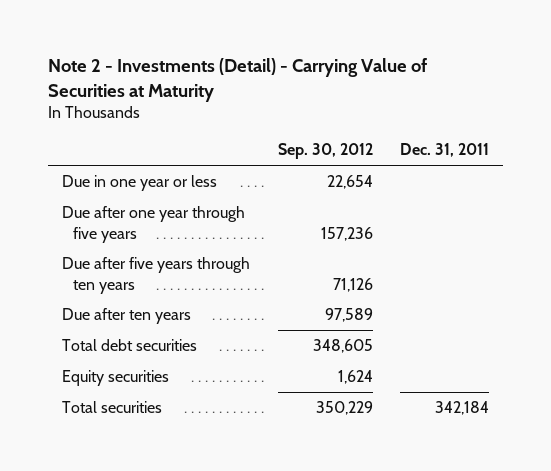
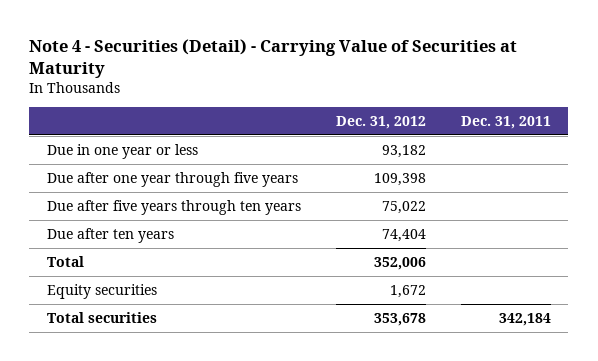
[47,58,427,103] Note 2 - Investments (Detail) - Carrying Value of Securities at Maturity -> [29,38,518,78] Note 4 - Securities (Detail) - Carrying Value of Securities at Maturity
[277,143,373,160] Sep. 30, 2012 -> none
none -> [335,116,426,130] Dec. 31, 2012
[61,339,197,352] Total debt securities -> [46,255,84,267] Total

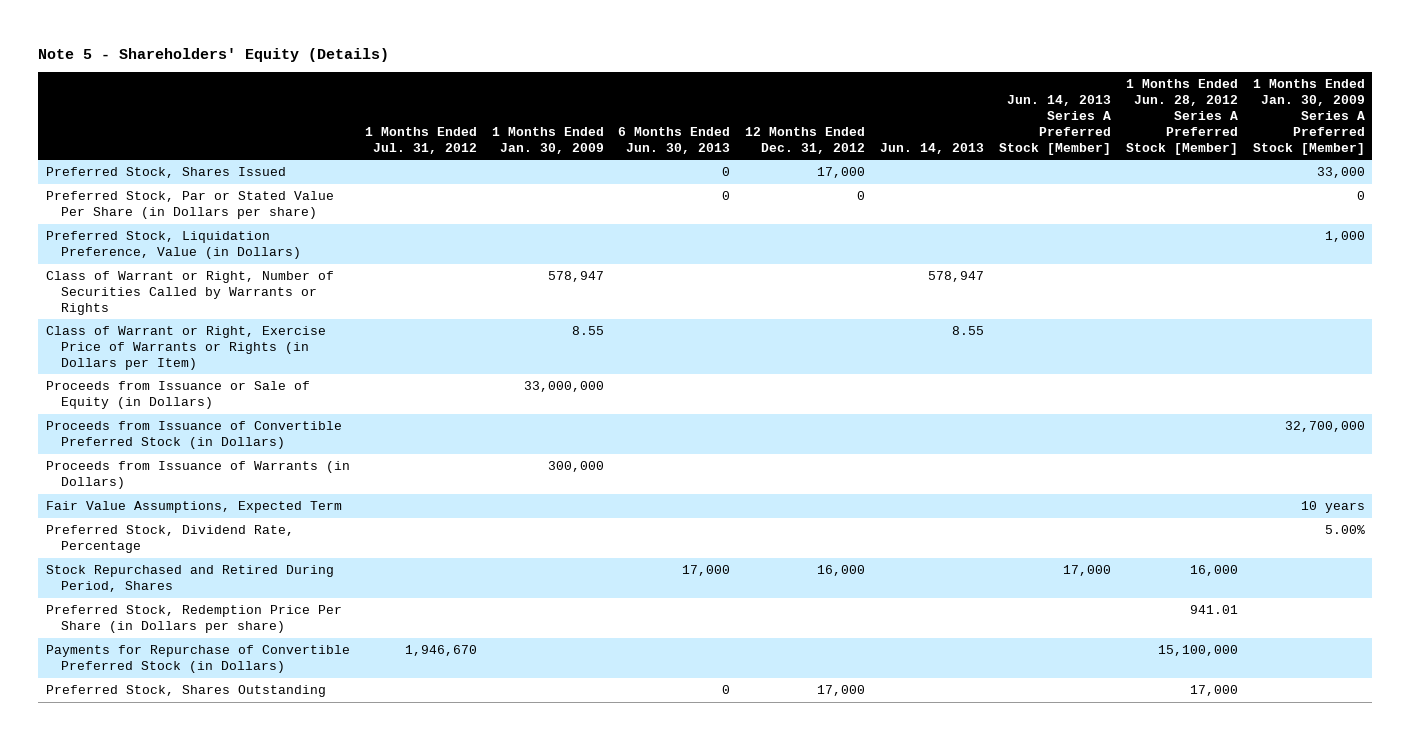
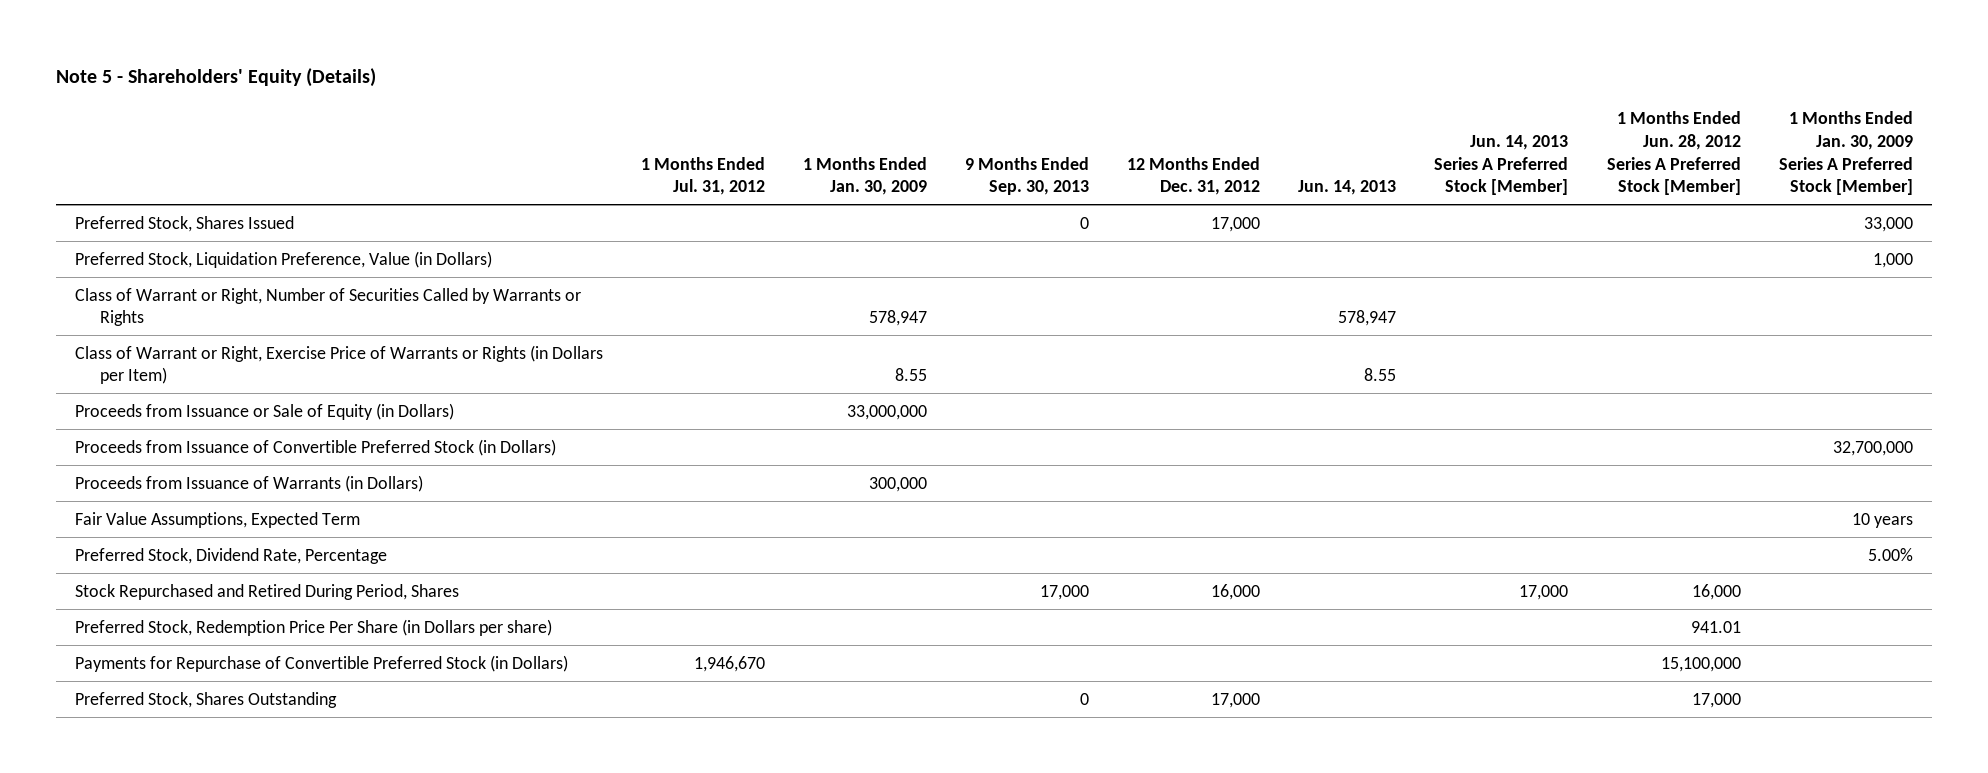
[618,126,731,154] 6 Months Ended Jun. 30, 2013 -> none
none -> [965,156,1090,196] 9 Months Ended Sep. 30, 2013
[45,191,334,220] Preferred Stock, Par or Stated Value Per Share (in Dollars per share) -> none

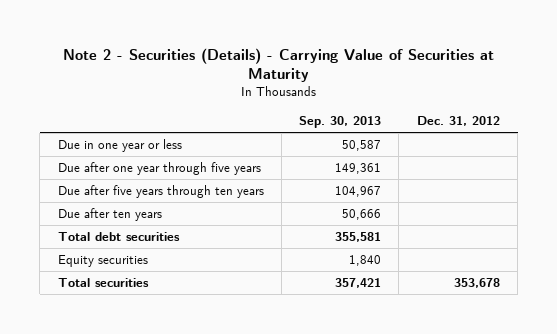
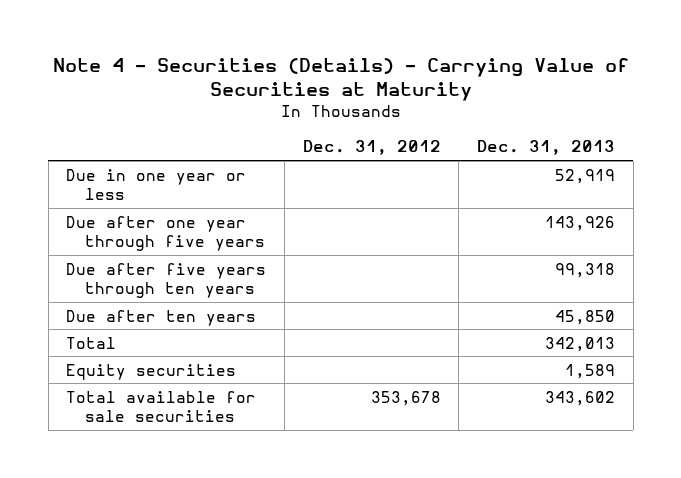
[62,47,494,83] Note 2 - Securities (Details) - Carrying Value of Securities at Maturity -> [52,58,629,102] Note 4 - Securities (Details) - Carrying Value of Securities at Maturity
[299,116,382,129] Sep. 30, 2013 -> none
none -> [477,140,616,156] Dec. 31, 2013
[57,231,180,241] Total debt securities -> [66,336,117,349] Total
[57,277,149,287] Total securities -> [66,390,257,422] Total available for sale securities

